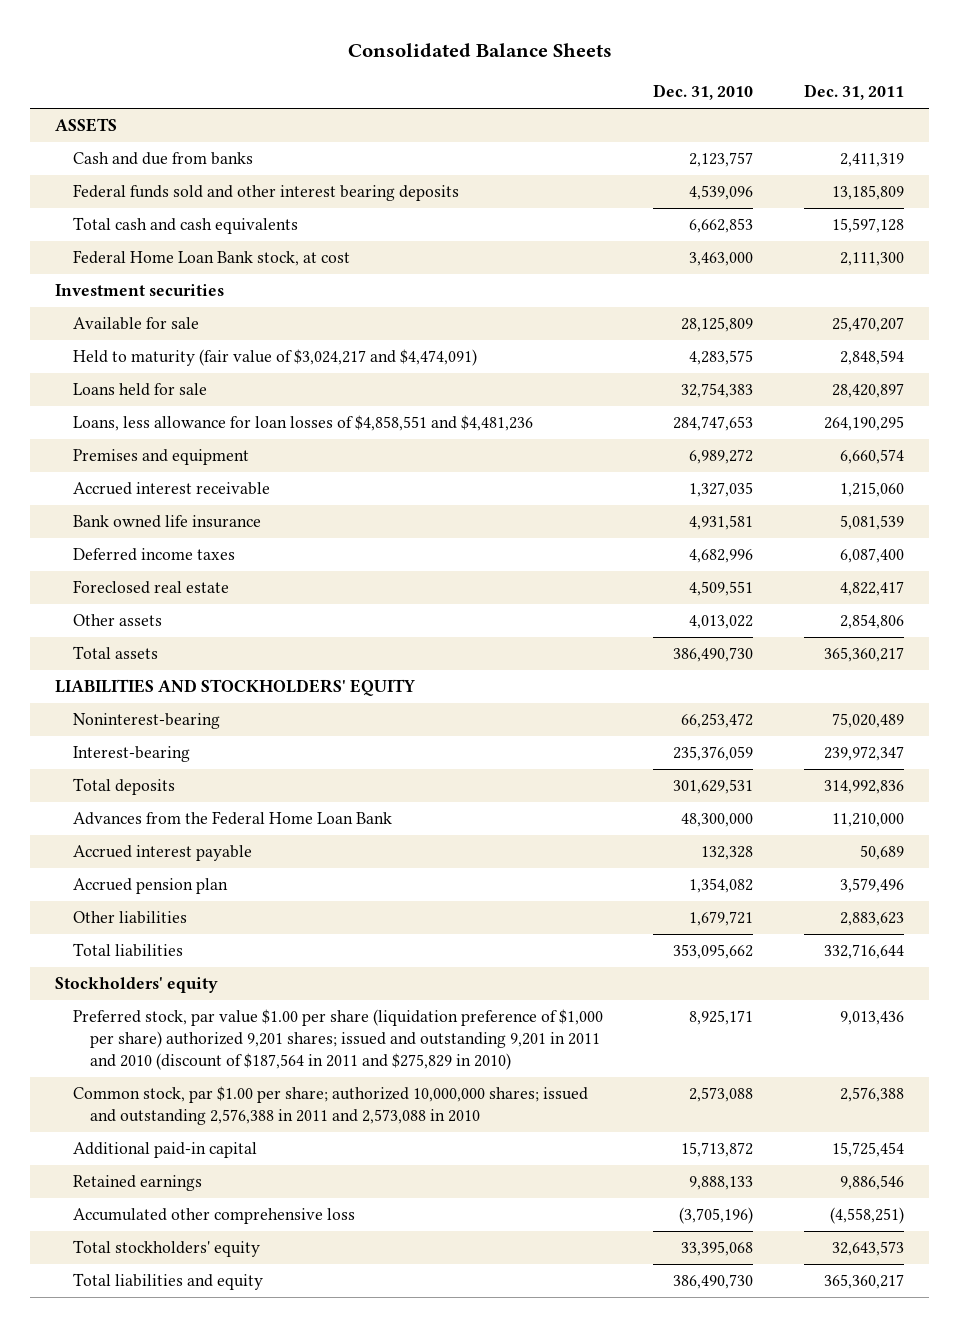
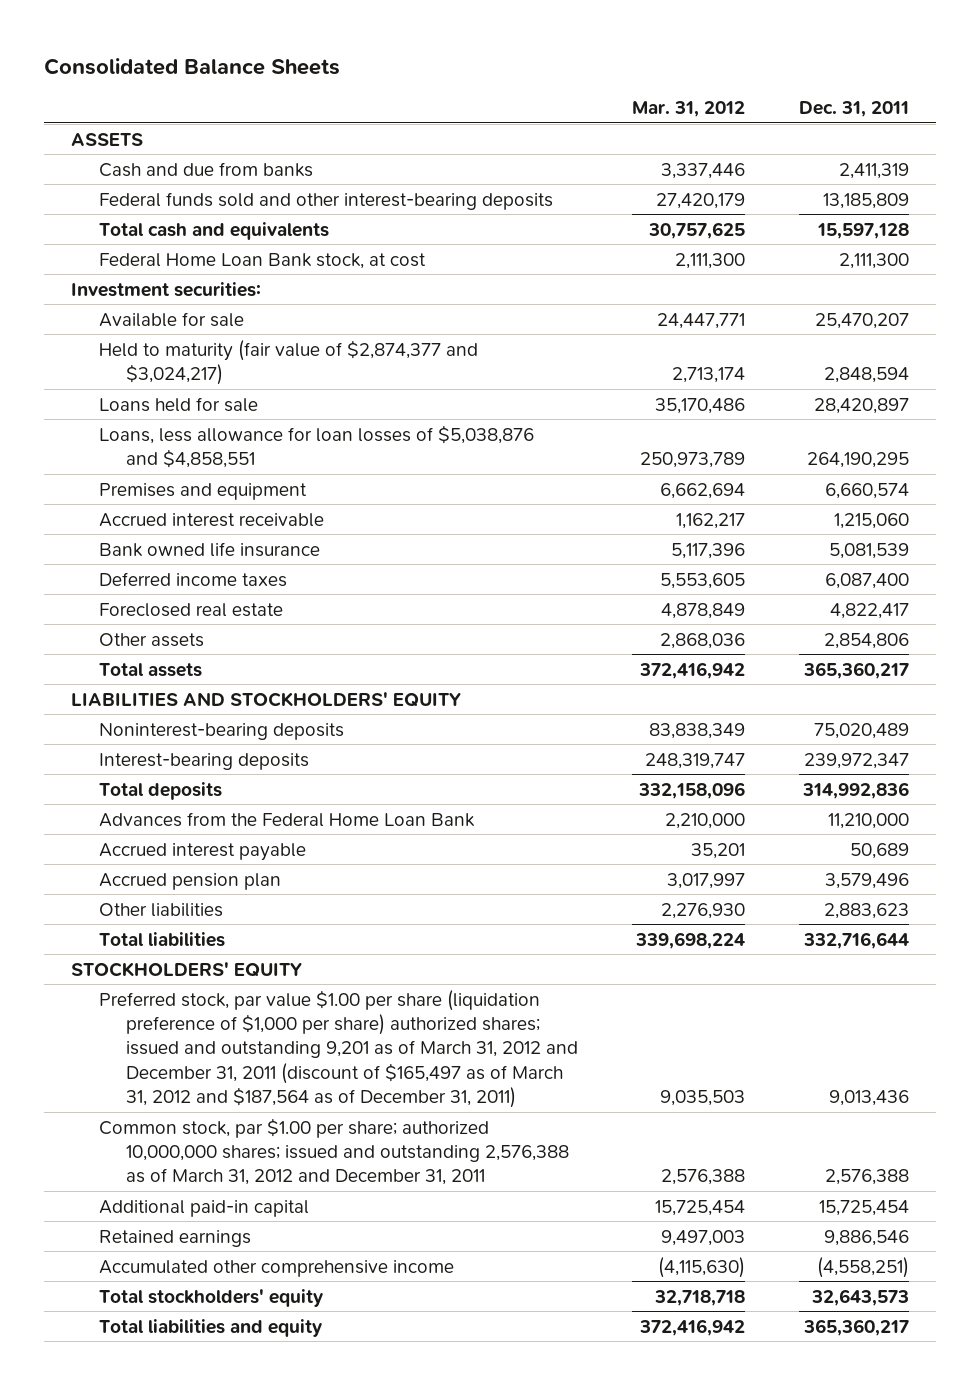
[653,84,754,101] Dec. 31, 2010 -> none
none -> [632,101,746,118] Mar. 31, 2012
[72,184,459,202] Federal funds sold and other interest bearing deposits -> [98,191,553,210] Federal funds sold and other interest-bearing deposits
[72,217,298,235] Total cash and cash equivalents -> [98,221,329,240] Total cash and equivalents
[55,284,225,297] Investment securities -> [71,281,262,297] Investment securities:
[72,349,477,367] Held to maturity (fair value of $3,024,217 and $4,474,091) -> [98,339,478,385] Held to maturity (fair value of $2,874,377 and $3,024,217)
[72,415,533,432] Loans, less allowance for loan losses of $4,858,551 and $4,481,236 -> [98,424,534,468] Loans, less allowance for loan losses of $5,038,876 and $4,858,551
[72,713,220,730] Noninterest-bearing -> [98,722,344,740] Noninterest-bearing deposits
[72,746,190,763] Interest-bearing -> [98,752,309,770] Interest-bearing deposits
[55,977,219,994] Stockholders' equity -> [71,961,303,977] STOCKHOLDERS' EQUITY
[72,1009,603,1071] Preferred stock, par value $1.00 per share (liquidation preference of $1,000 per share) authorized 9,201 shares; issued and outstanding 9,201 in 2011 and 2010 (discount of $187,564 in 2011 and $275,829 in 2010) -> [98,989,579,1109] Preferred stock, par value $1.00 per share (liquidation preference of $1,000 per share) authorized shares; issued and outstanding 9,201 as of March 31, 2012 and December 31, 2011 (discount of $165,497 as of March 31, 2012 and $187,564 as of December 31, 2011)
[72,1086,588,1126] Common stock, par $1.00 per share; authorized 10,000,000 shares; issued and outstanding 2,576,388 in 2011 and 2,573,088 in 2010 -> [98,1117,570,1186] Common stock, par $1.00 per share; authorized 10,000,000 shares; issued and outstanding 2,576,388 as of March 31, 2012 and December 31, 2011
[72,1208,355,1225] Accumulated other comprehensive loss -> [98,1259,454,1277] Accumulated other comprehensive income

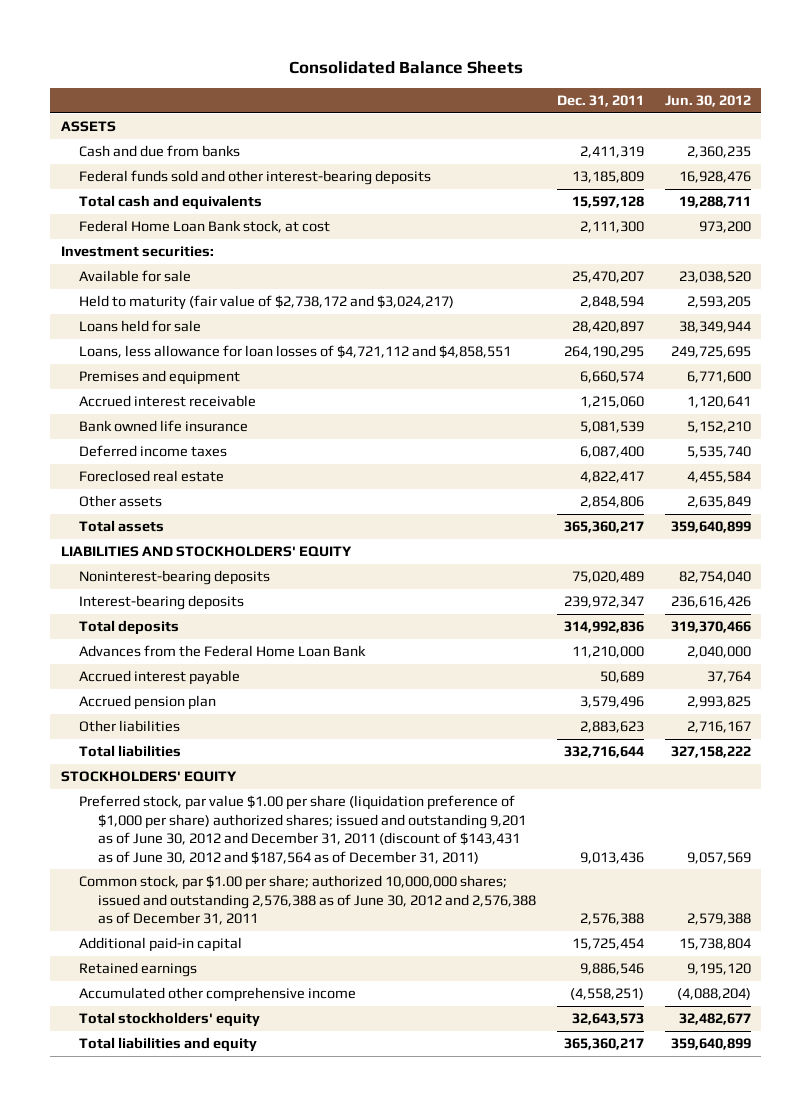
[632,101,746,118] Mar. 31, 2012 -> none
none -> [664,95,751,108] Jun. 30, 2012
[98,339,478,385] Held to maturity (fair value of $2,874,377 and $3,024,217) -> [79,295,455,311] Held to maturity (fair value of $2,738,172 and $3,024,217)
[98,424,534,468] Loans, less allowance for loan losses of $5,038,876 and $4,858,551 -> [79,345,512,360] Loans, less allowance for loan losses of $4,721,112 and $4,858,551
[98,989,579,1109] Preferred stock, par value $1.00 per share (liquidation preference of $1,000 per share) authorized shares; issued and outstanding 9,201 as of March 31, 2012 and December 31, 2011 (discount of $165,497 as of March 31, 2012 and $187,564 as of December 31, 2011) -> [79,795,527,865] Preferred stock, par value $1.00 per share (liquidation preference of $1,000 per share) authorized shares; issued and outstanding 9,201 as of June 30, 2012 and December 31, 2011 (discount of $143,431 as of June 30, 2012 and $187,564 as of December 31, 2011)
[98,1117,570,1186] Common stock, par $1.00 per share; authorized 10,000,000 shares; issued and outstanding 2,576,388 as of March 31, 2012 and December 31, 2011 -> [79,875,537,926] Common stock, par $1.00 per share; authorized 10,000,000 shares; issued and outstanding 2,576,388 as of June 30, 2012 and 2,576,388 as of December 31, 2011

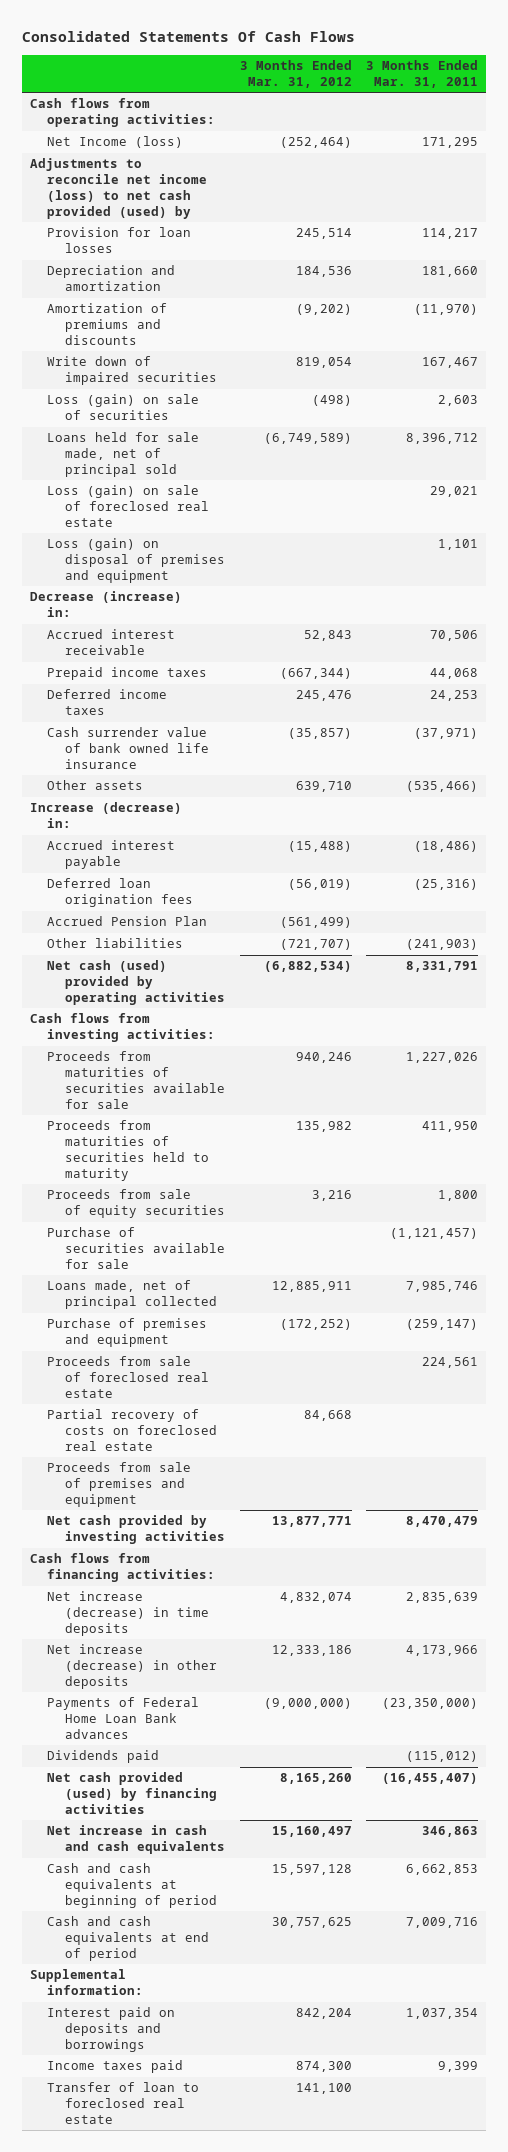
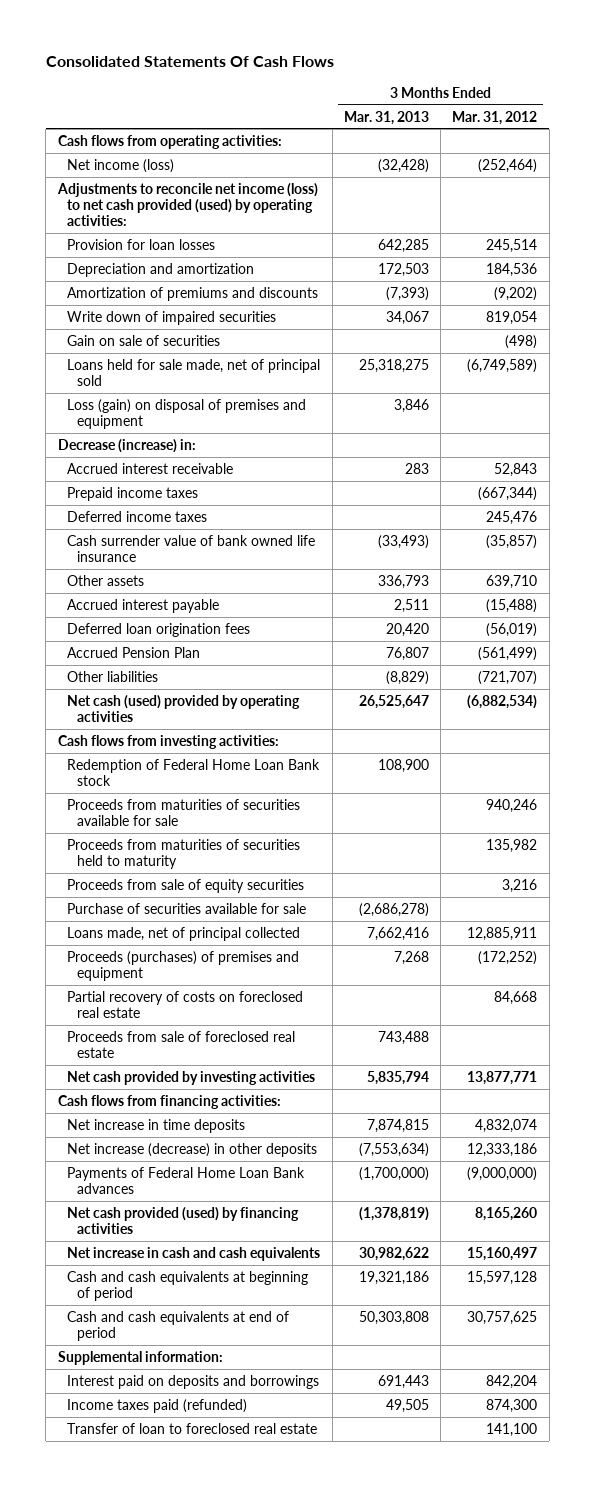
[366,59,479,88] 3 Months Ended Mar. 31, 2011 -> none
none -> [343,110,429,125] Mar. 31, 2013
[47,136,184,149] Net Income (loss) -> [67,158,175,173] Net income (loss)
[29,158,208,220] Adjustments to reconcile net income (loss) to net cash provided (used) by -> [56,182,318,227] Adjustments to reconcile net income (loss) to net cash provided (used) by operating activities:
[47,394,200,421] Loss (gain) on sale of securities -> [67,334,221,346] Gain on sale of securities
[47,485,210,528] Loss (gain) on sale of foreclosed real estate -> none
[29,802,182,829] Increase (decrease) in: -> none
none -> [67,758,321,786] Redemption of Federal Home Loan Bank stock
[47,1318,208,1348] Purchase of premises and equipment -> [67,950,300,981] Proceeds (purchases) of premises and equipment
[47,1462,192,1508] Proceeds from sale of premises and equipment -> none
[47,1356,210,1399] Proceeds from sale of foreclosed real estate -> [67,1030,296,1058] Proceeds from sale of foreclosed real estate
[47,1591,210,1637] Net increase (decrease) in time deposits -> [67,1118,246,1133] Net increase in time deposits
[47,1750,160,1764] Dividends paid -> none
[47,2060,184,2074] Income taxes paid -> [67,1398,248,1413] Income taxes paid (refunded)

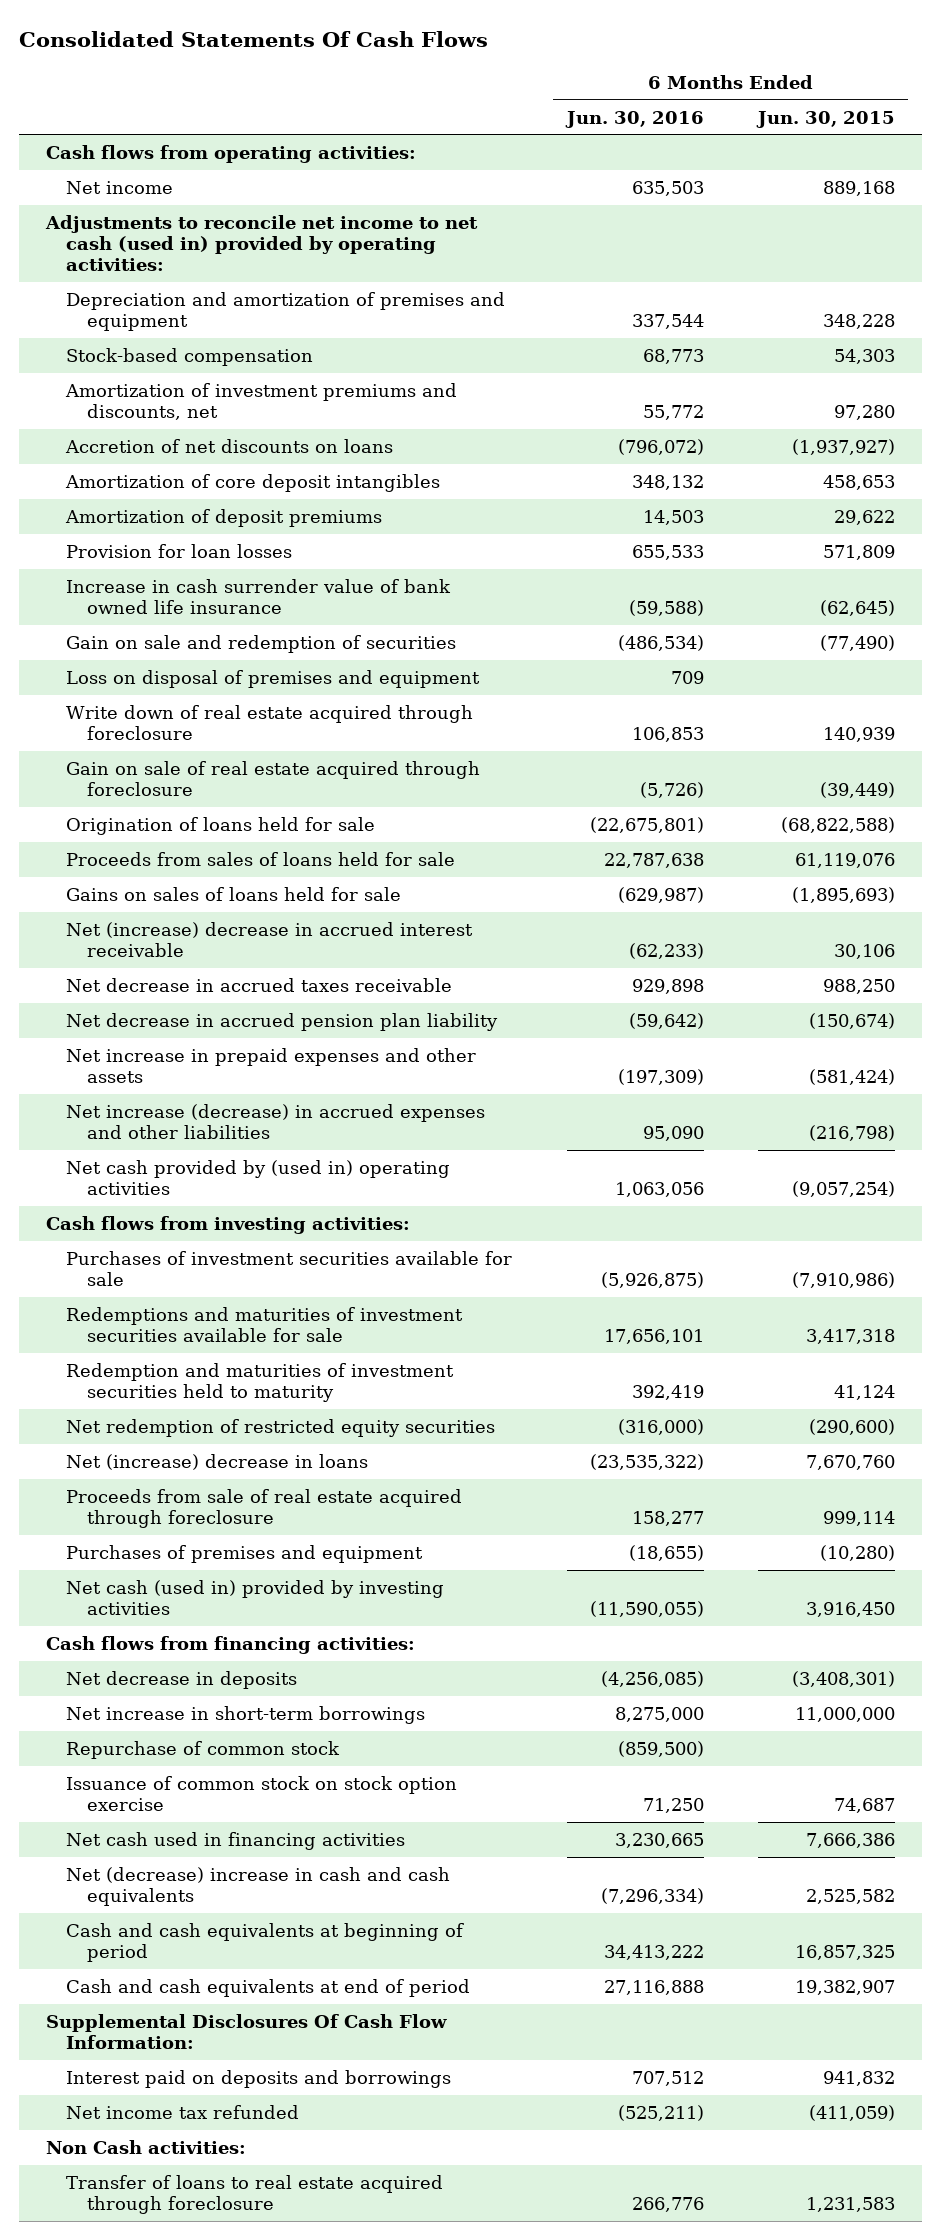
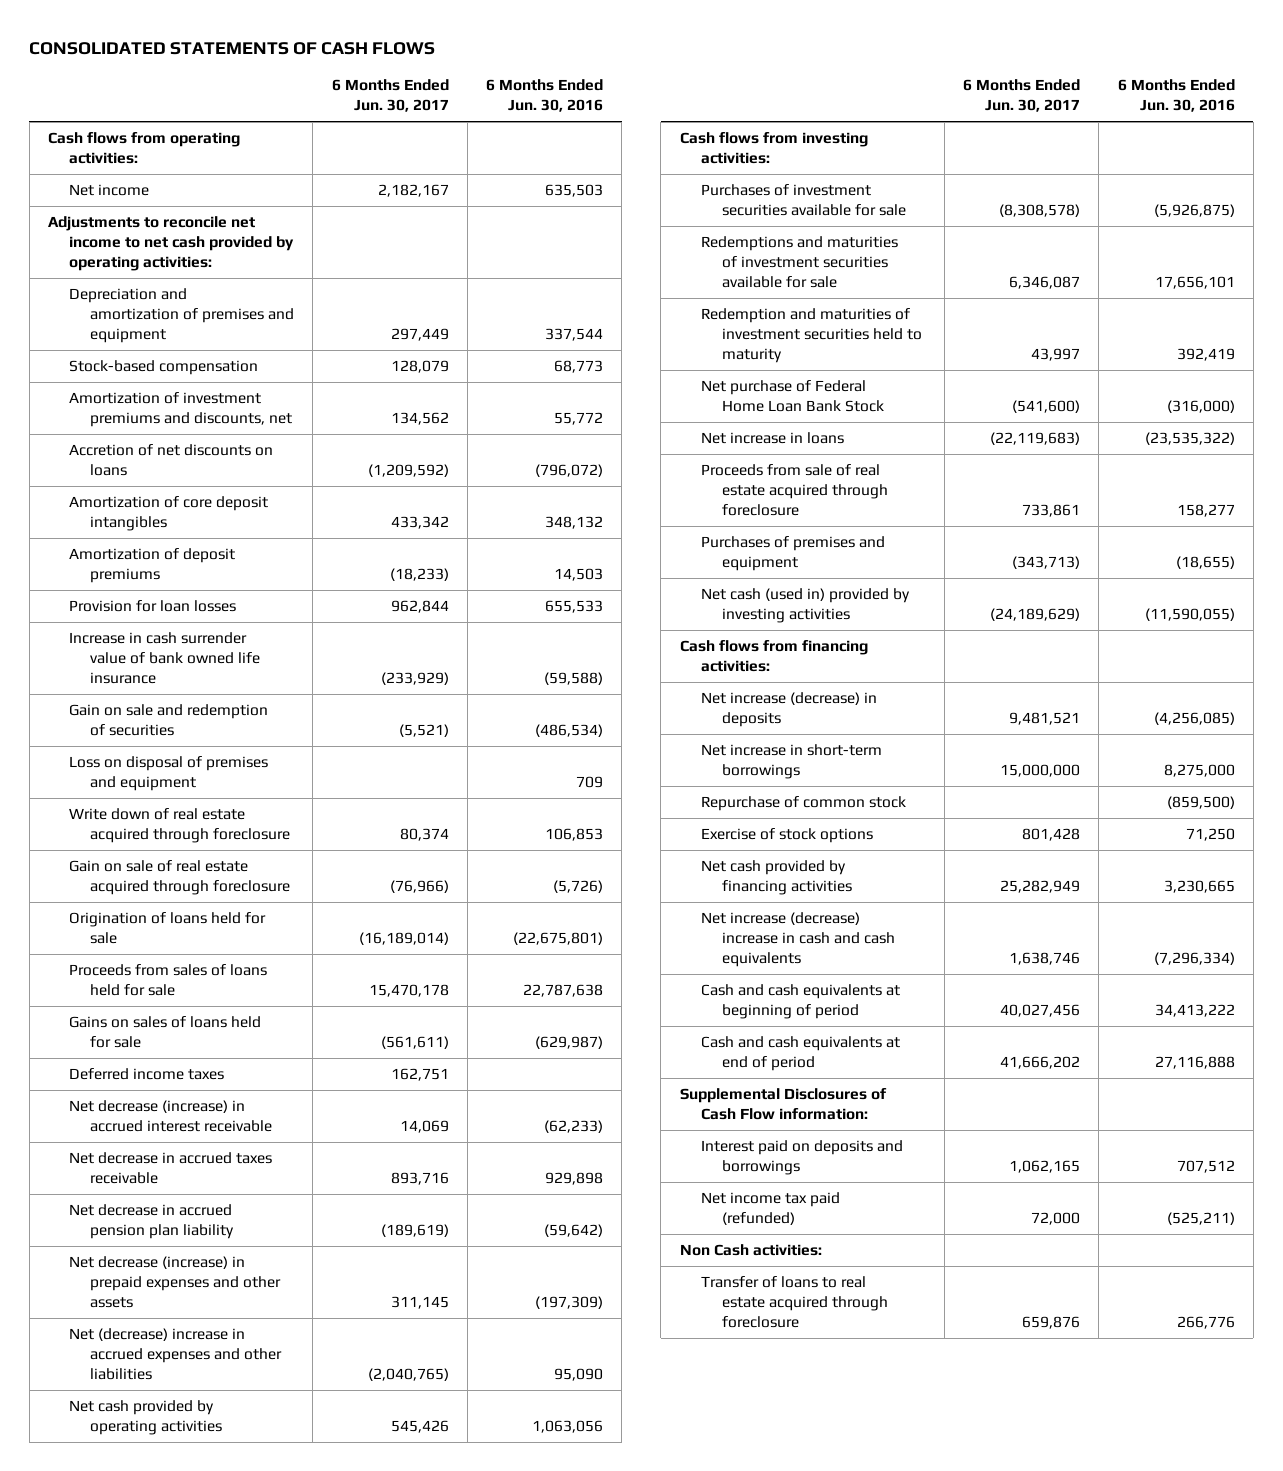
[18,30,488,47] Consolidated Statements Of Cash Flows -> [29,41,436,55] CONSOLIDATED STATEMENTS OF CASH FLOWS
[755,110,895,128] Jun. 30, 2015 -> none
none -> [331,79,449,113] 6 Months Ended Jun. 30, 2017
[44,214,478,272] Adjustments to reconcile net income to net cash (used in) provided by operating activities: -> [48,216,295,272] Adjustments to reconcile net income to net cash provided by operating activities:
none -> [69,1068,225,1081] Deferred income taxes
[66,921,474,958] Net (increase) decrease in accrued interest receivable -> [69,1100,273,1133] Net decrease (increase) in accrued interest receivable
[66,1047,477,1084] Net increase in prepaid expenses and other assets -> [69,1256,282,1309] Net decrease (increase) in prepaid expenses and other assets
[66,1103,486,1140] Net increase (decrease) in accrued expenses and other liabilities -> [69,1328,283,1381] Net (decrease) increase in accrued expenses and other liabilities
[66,1159,451,1196] Net cash provided by (used in) operating activities -> [69,1400,223,1436] Net cash provided by operating activities
[66,1418,496,1437] Net redemption of restricted equity securities -> [700,380,884,413] Net purchase of Federal Home Loan Bank Stock
[66,1453,369,1470] Net (increase) decrease in loans -> [700,432,844,445] Net increase in loans
[66,1670,298,1689] Net decrease in deposits -> [700,692,877,728] Net increase (decrease) in deposits
[66,1775,458,1812] Issuance of common stock on stock option exercise -> [700,828,873,844] Exercise of stock options
[66,1831,406,1850] Net cash used in financing activities -> [700,860,852,896] Net cash provided by financing activities
[66,1866,451,1907] Net (decrease) increase in cash and cash equivalents -> [700,912,895,968] Net increase (decrease) increase in cash and cash equivalents
[45,2013,447,2050] Supplemental Disclosures Of Cash Flow Information: -> [679,1088,887,1121] Supplemental Disclosures of Cash Flow information:
[66,2104,300,2119] Net income tax refunded -> [700,1192,840,1226] Net income tax paid (refunded)

